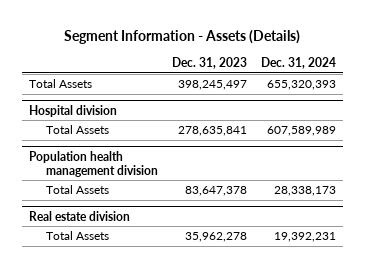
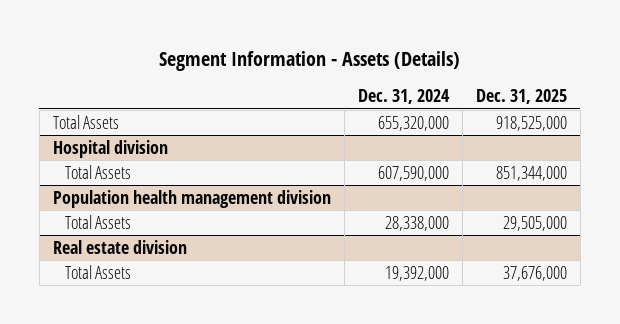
[171,57,247,70] Dec. 31, 2023 -> none
none -> [475,89,567,105] Dec. 31, 2025
[266,80,336,91] 655,320,393 -> [377,115,449,131] 655,320,000
[266,126,336,137] 607,589,989 -> [377,165,449,181] 607,590,000
[273,186,336,197] 28,338,173 -> [384,215,449,231] 28,338,000
[273,232,336,243] 19,392,231 -> [384,265,449,281] 19,392,000

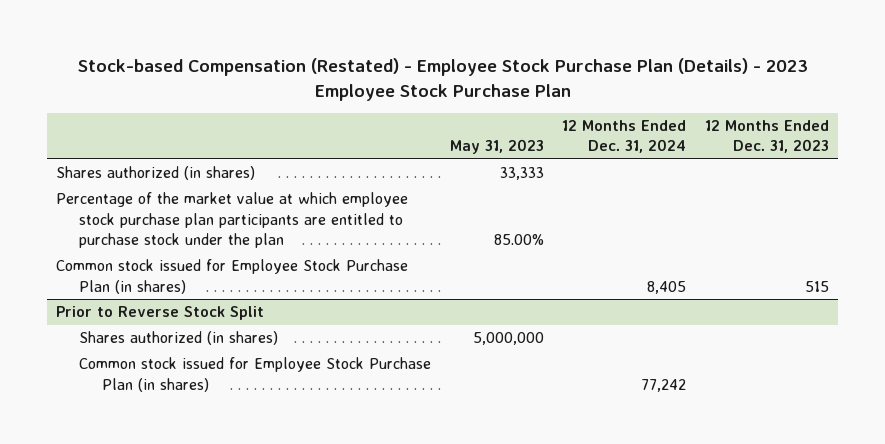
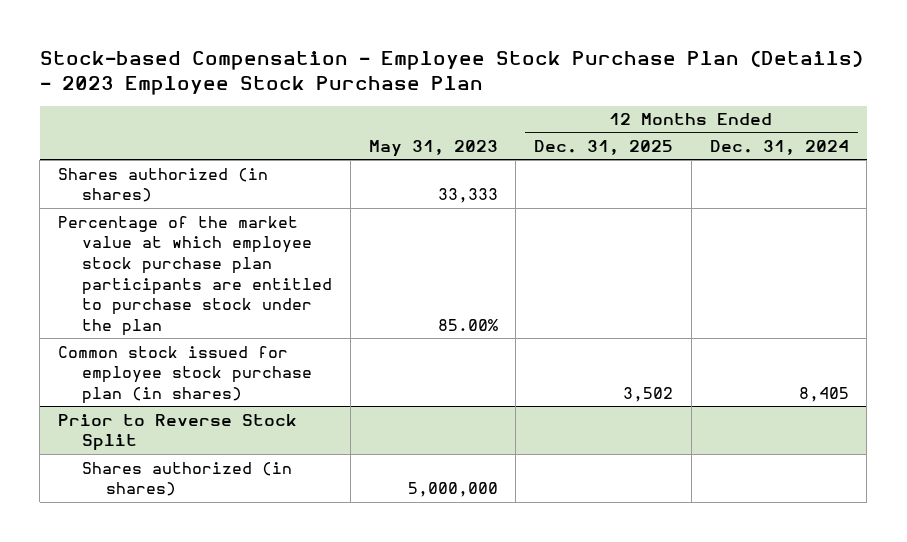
[77,57,808,101] Stock-based Compensation (Restated) - Employee Stock Purchase Plan (Details) - 2023 Employee Stock Purchase Plan -> [39,49,863,95] Stock-based Compensation - Employee Stock Purchase Plan (Details) - 2023 Employee Stock Purchase Plan
[704,119,829,154] 12 Months Ended Dec. 31, 2023 -> none
none -> [534,140,674,156] Dec. 31, 2025
[56,259,409,294] Common stock issued for Employee Stock Purchase Plan (in shares) -> [58,345,313,404] Common stock issued for employee stock purchase plan (in shares)
[79,357,432,392] Common stock issued for Employee Stock Purchase Plan (in shares) -> none

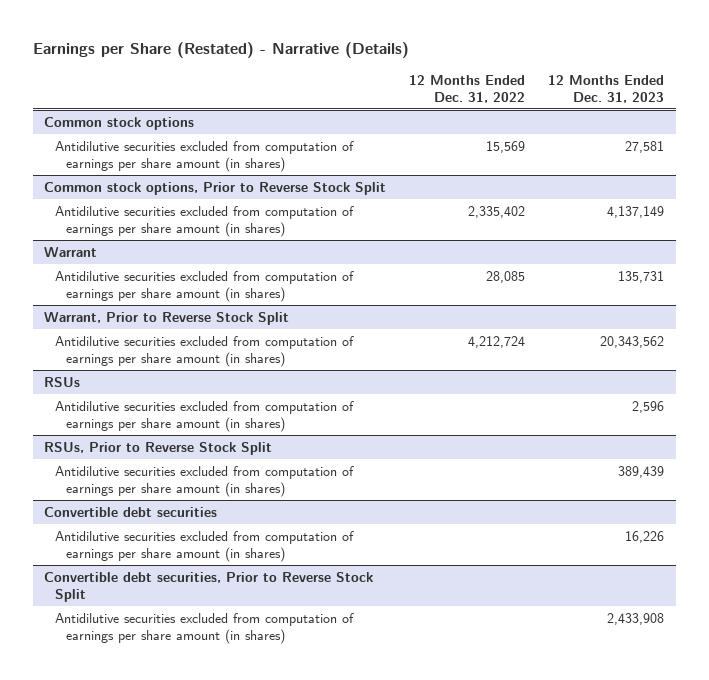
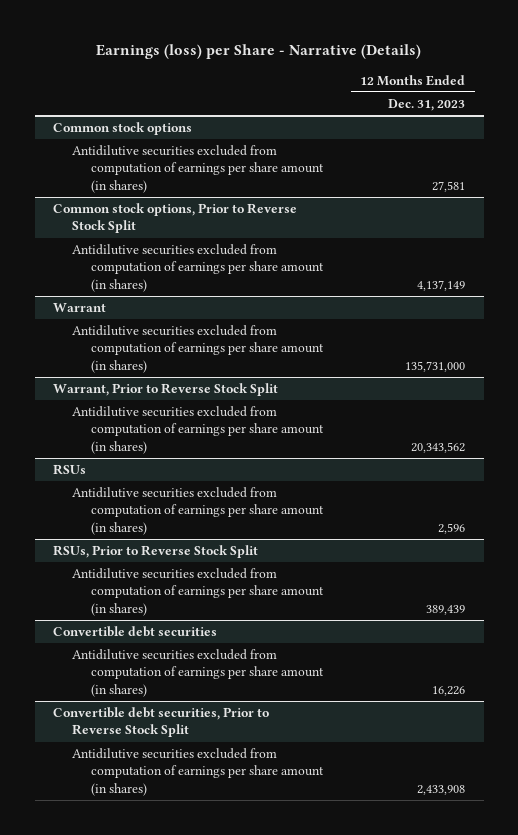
[32,41,409,58] Earnings per Share (Restated) - Narrative (Details) -> [96,44,422,60] Earnings (loss) per Share - Narrative (Details)
[409,74,526,103] 12 Months Ended Dec. 31, 2022 -> none
[618,270,665,283] 135,731 -> [405,360,466,372] 135,731,000

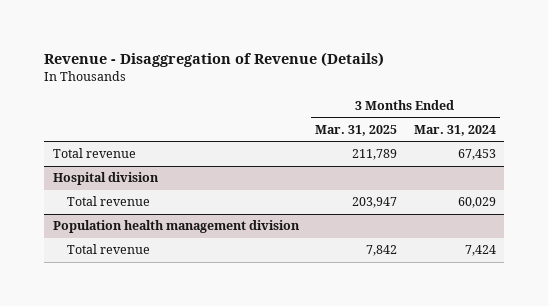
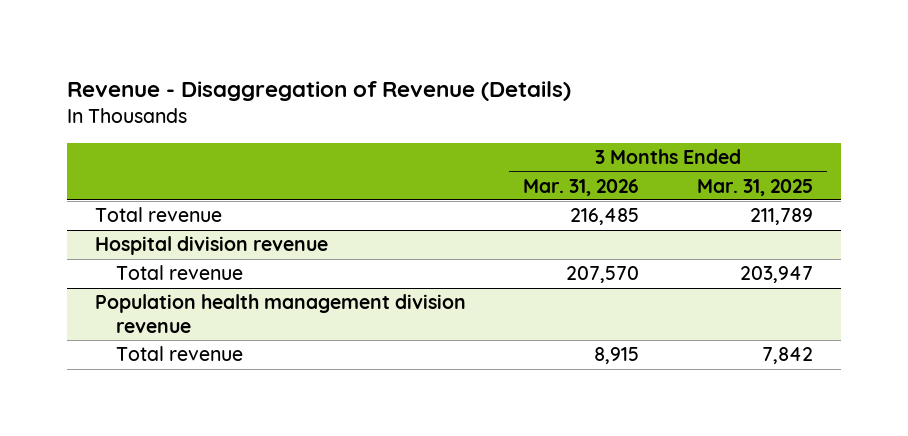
[413,125,496,137] Mar. 31, 2024 -> none
none -> [523,178,640,196] Mar. 31, 2026
[52,172,159,186] Hospital division -> [95,236,329,256] Hospital division revenue
[52,220,300,234] Population health management division -> [95,294,467,333] Population health management division revenue

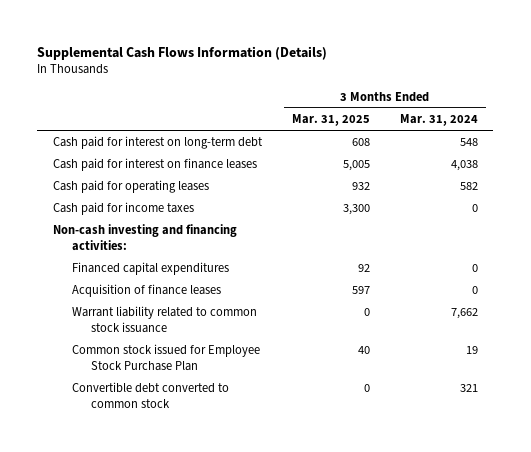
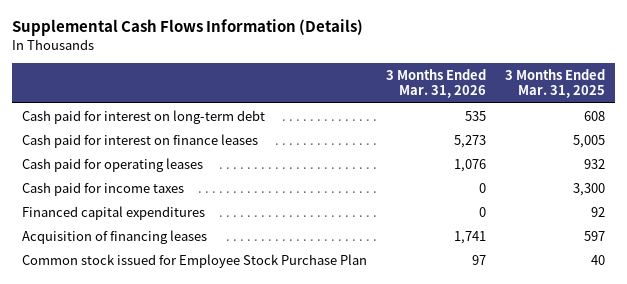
[400,114,479,127] Mar. 31, 2024 -> none
none -> [386,68,487,99] 3 Months Ended Mar. 31, 2026
[52,224,237,251] Non-cash investing and financing activities: -> none
[71,306,257,333] Warrant liability related to common stock issuance -> none
[71,284,221,298] Acquisition of finance leases -> [21,229,207,244] Acquisition of financing leases
[71,382,229,408] Convertible debt converted to common stock -> none

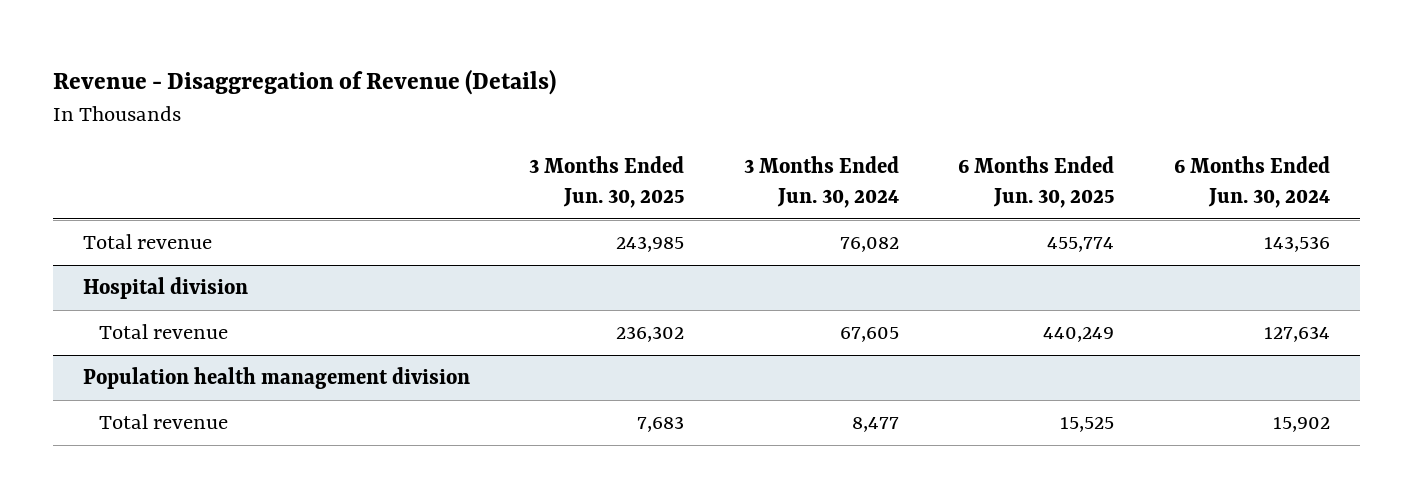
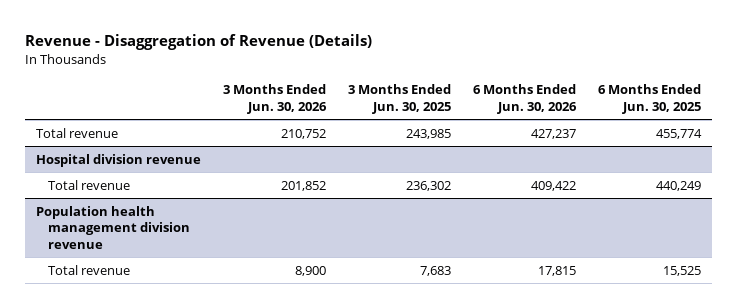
[743,155,899,209] 3 Months Ended Jun. 30, 2024 -> none
[1173,155,1330,209] 6 Months Ended Jun. 30, 2024 -> none
none -> [223,84,328,115] 3 Months Ended Jun. 30, 2026
none -> [473,84,578,115] 6 Months Ended Jun. 30, 2026
[82,276,248,299] Hospital division -> [36,153,202,167] Hospital division revenue
[82,366,470,389] Population health management division -> [36,205,190,249] Population health management division revenue

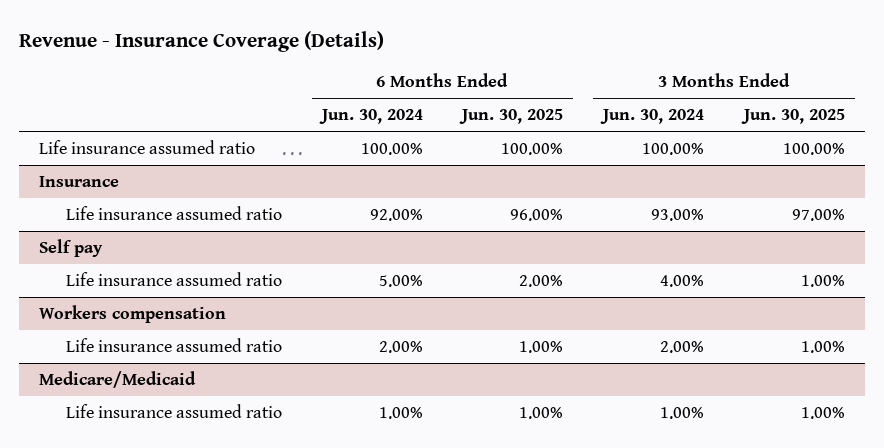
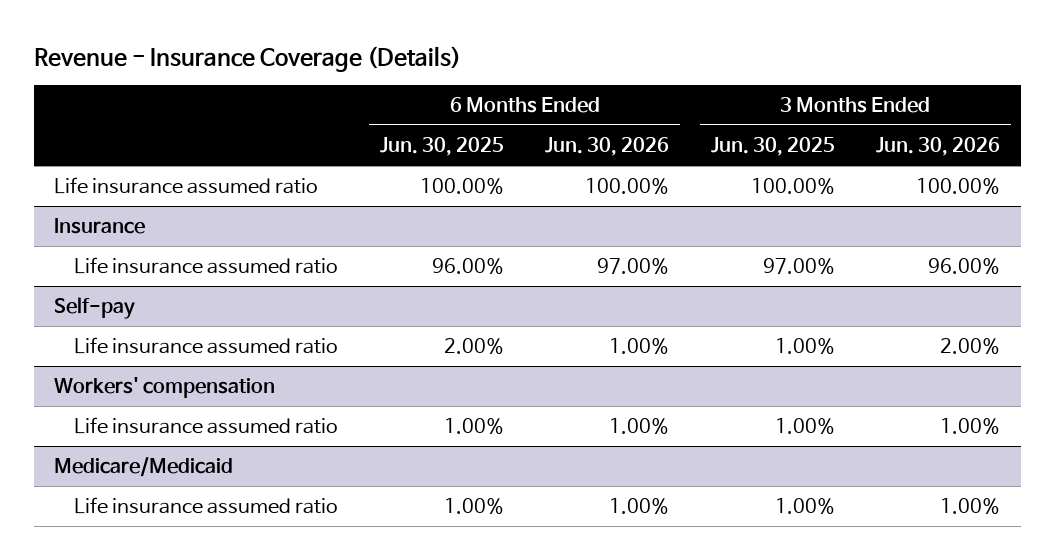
[318,109,423,125] Jun. 30, 2024 -> none
[600,109,705,125] Jun. 30, 2024 -> none
none -> [545,137,670,157] Jun. 30, 2026
none -> [876,137,1001,157] Jun. 30, 2026
[38,239,103,258] Self pay -> [54,297,136,320] Self-pay
[38,305,226,324] Workers compensation -> [54,377,276,399] Workers' compensation

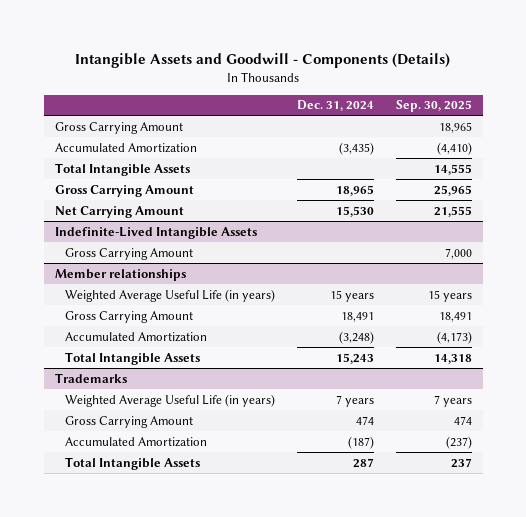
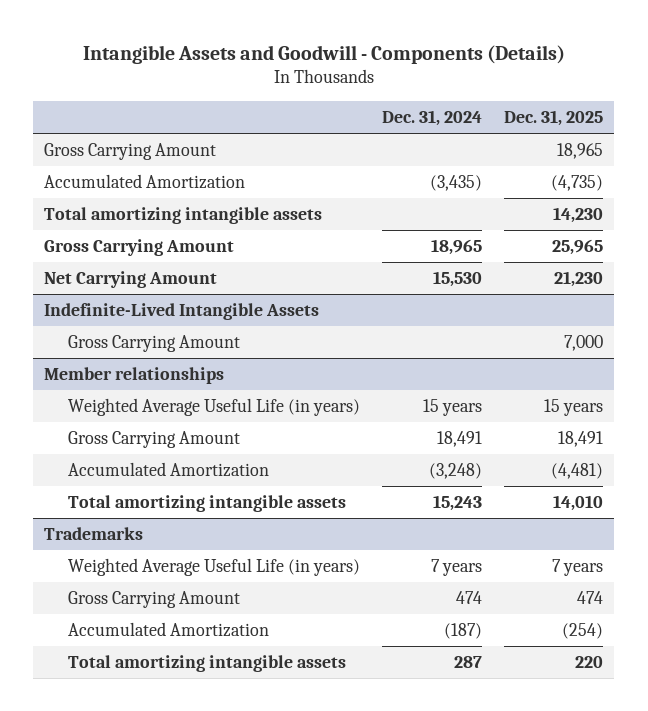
[395,100,472,113] Sep. 30, 2025 -> none
none -> [504,109,604,126] Dec. 31, 2025
[54,162,190,176] Total Intangible Assets -> [44,207,323,225] Total amortizing intangible assets
[65,351,201,365] Total Intangible Assets -> [67,495,346,513] Total amortizing intangible assets
[65,456,201,470] Total Intangible Assets -> [67,655,346,673] Total amortizing intangible assets

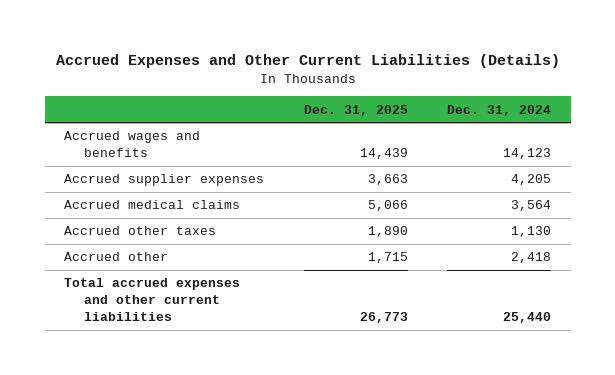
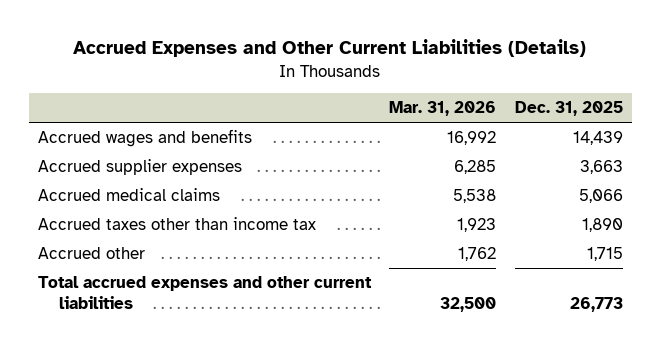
[446,104,551,116] Dec. 31, 2024 -> none
none -> [389,101,497,117] Mar. 31, 2026
[64,226,217,236] Accrued other taxes -> [37,217,316,231] Accrued taxes other than income tax

